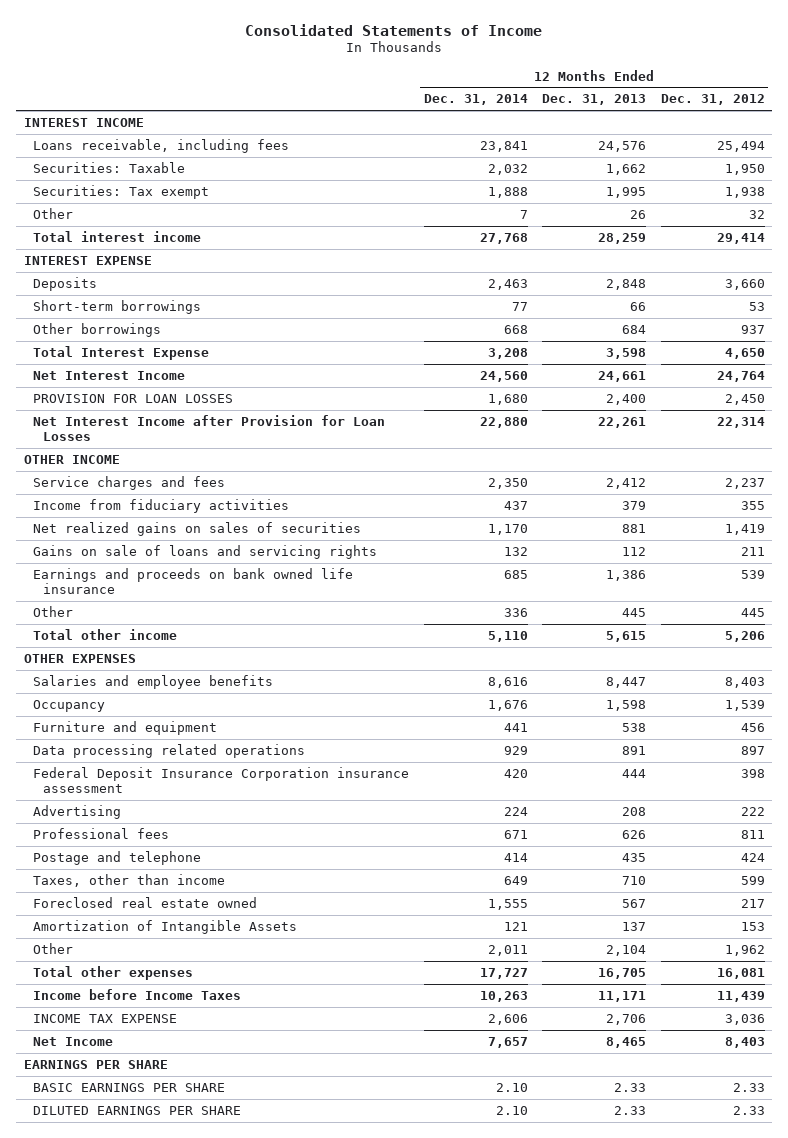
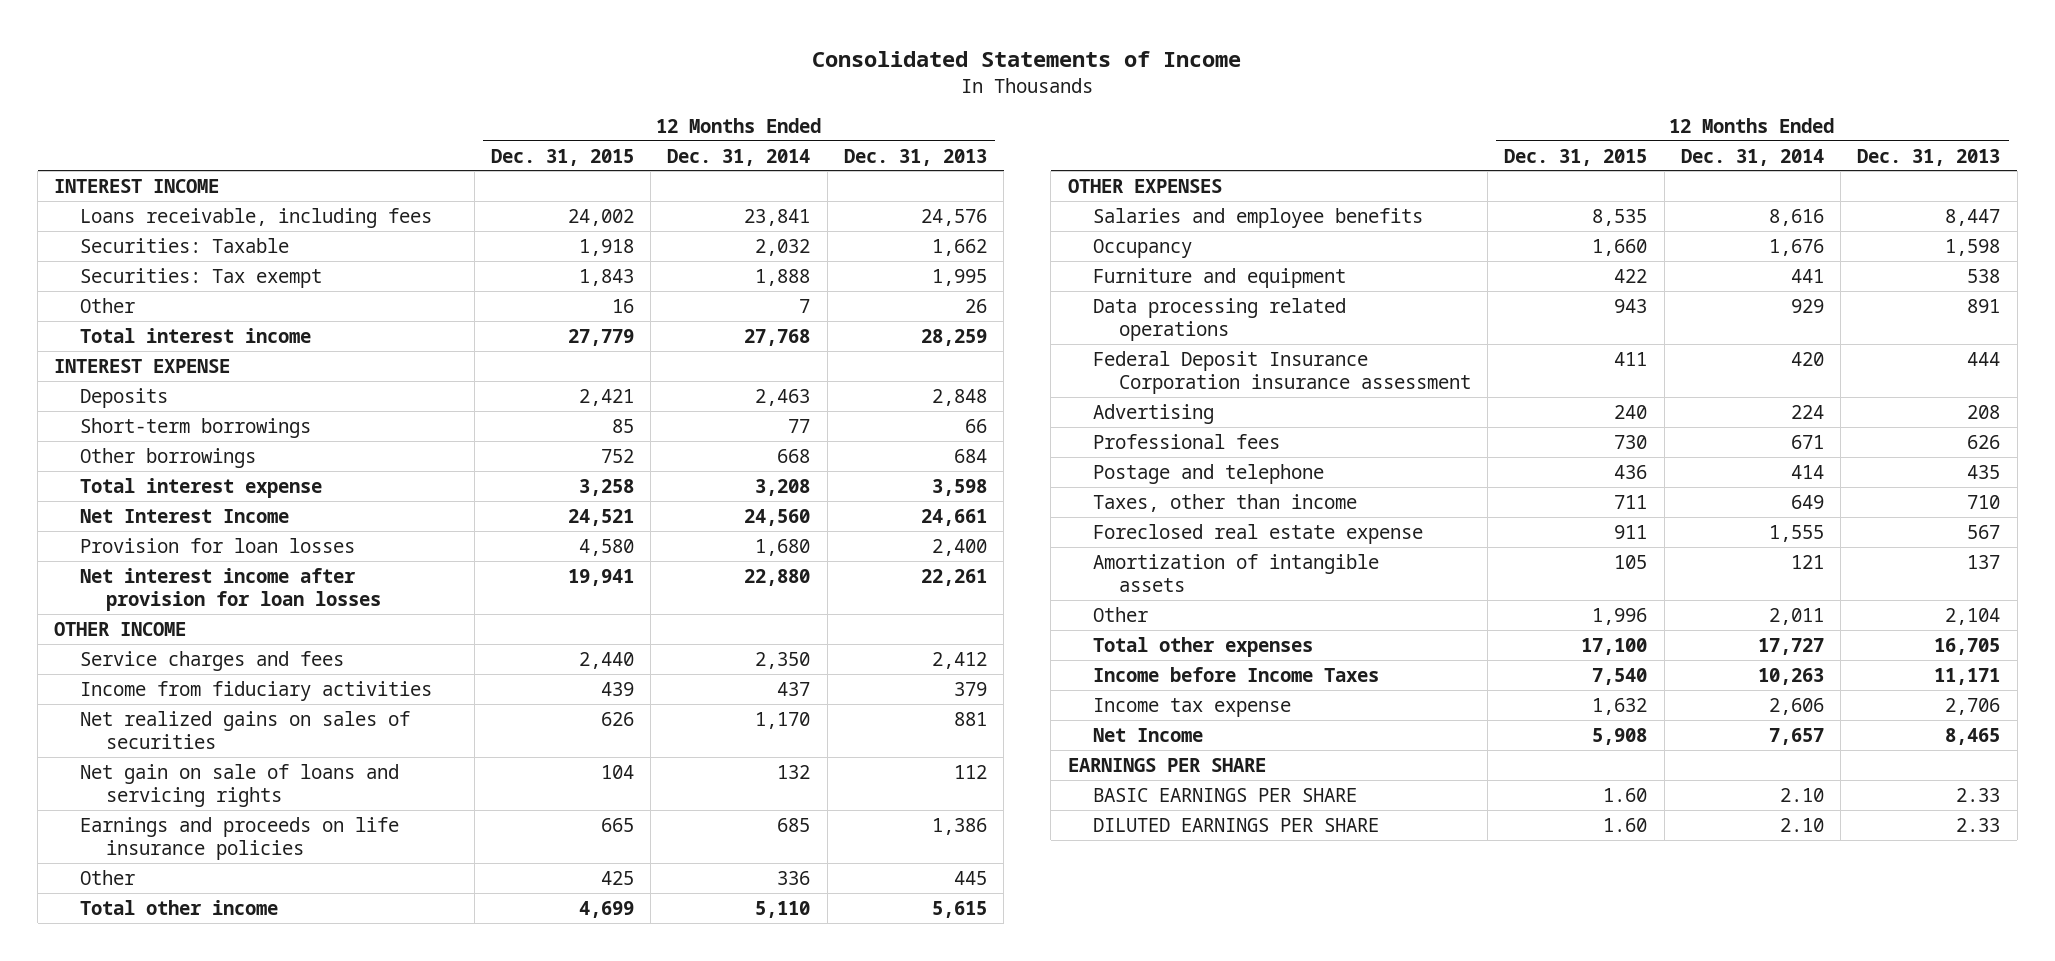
[660,94,765,106] Dec. 31, 2012 -> none
none -> [490,148,634,166] Dec. 31, 2015
[33,345,210,360] Total Interest Expense -> [79,477,322,498] Total interest expense
[33,393,234,403] PROVISION FOR LOAN LOSSES -> [79,537,355,553] Provision for loan losses
[33,414,386,442] Net Interest Income after Provision for Loan Losses -> [79,567,381,611] Net interest income after provision for loan losses
[33,544,378,559] Gains on sale of loans and servicing rights -> [79,763,399,807] Net gain on sale of loans and servicing rights
[33,567,354,595] Earnings and proceeds on bank owned life insurance -> [79,816,399,860] Earnings and proceeds on life insurance policies
[33,896,258,908] Foreclosed real estate owned -> [1093,523,1424,544] Foreclosed real estate expense
[33,919,298,934] Amortization of Intangible Assets -> [1093,553,1380,592] Amortization of intangible assets
[33,1013,178,1023] INCOME TAX EXPENSE -> [1093,697,1292,717] Income tax expense

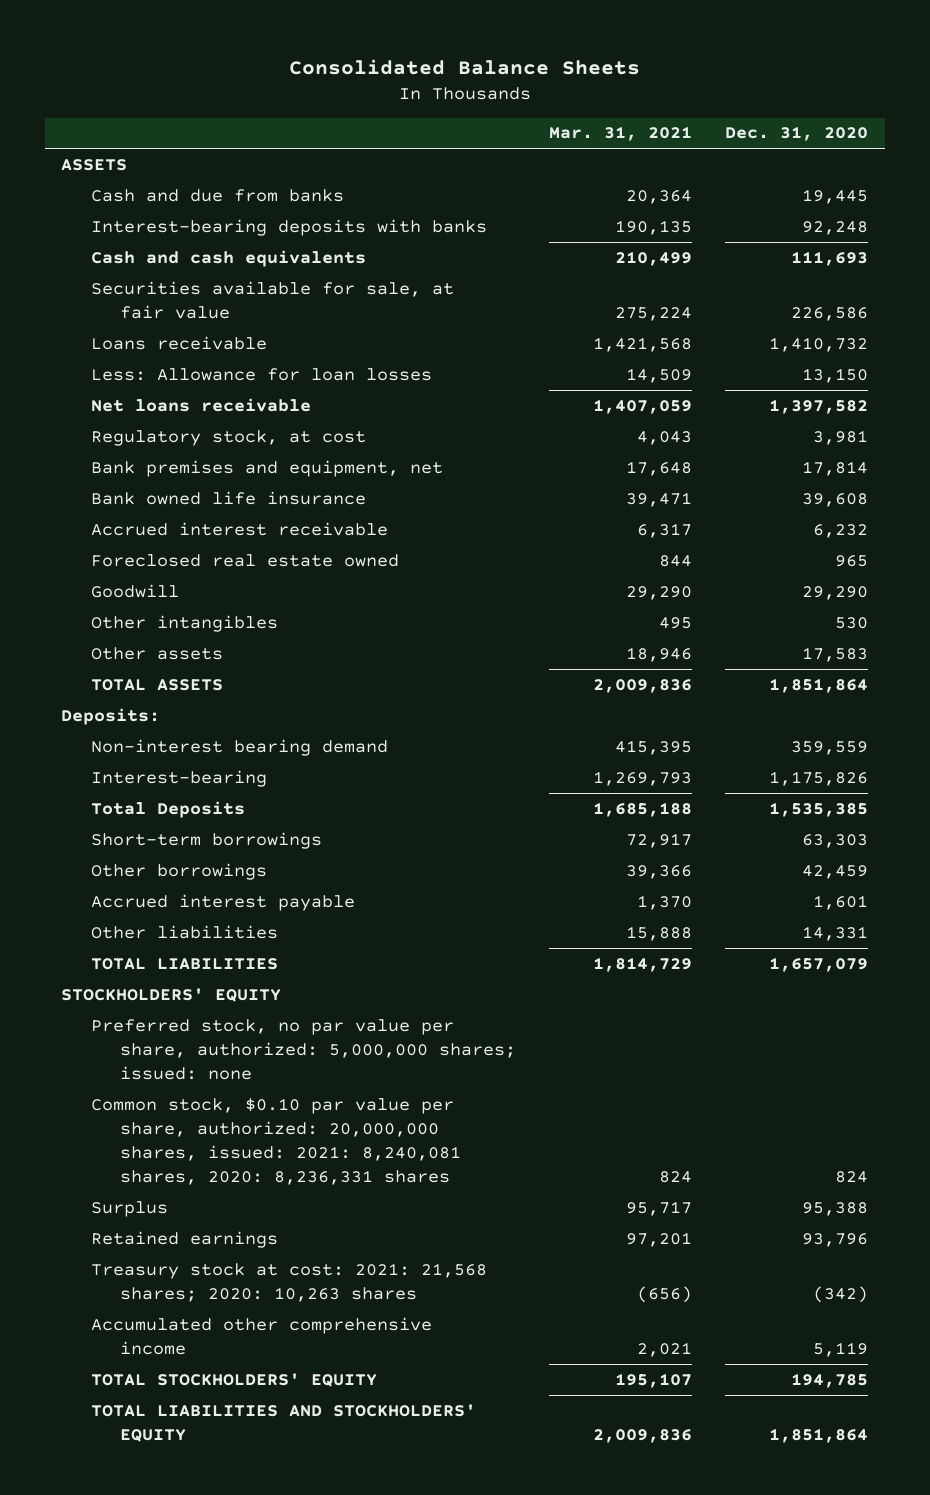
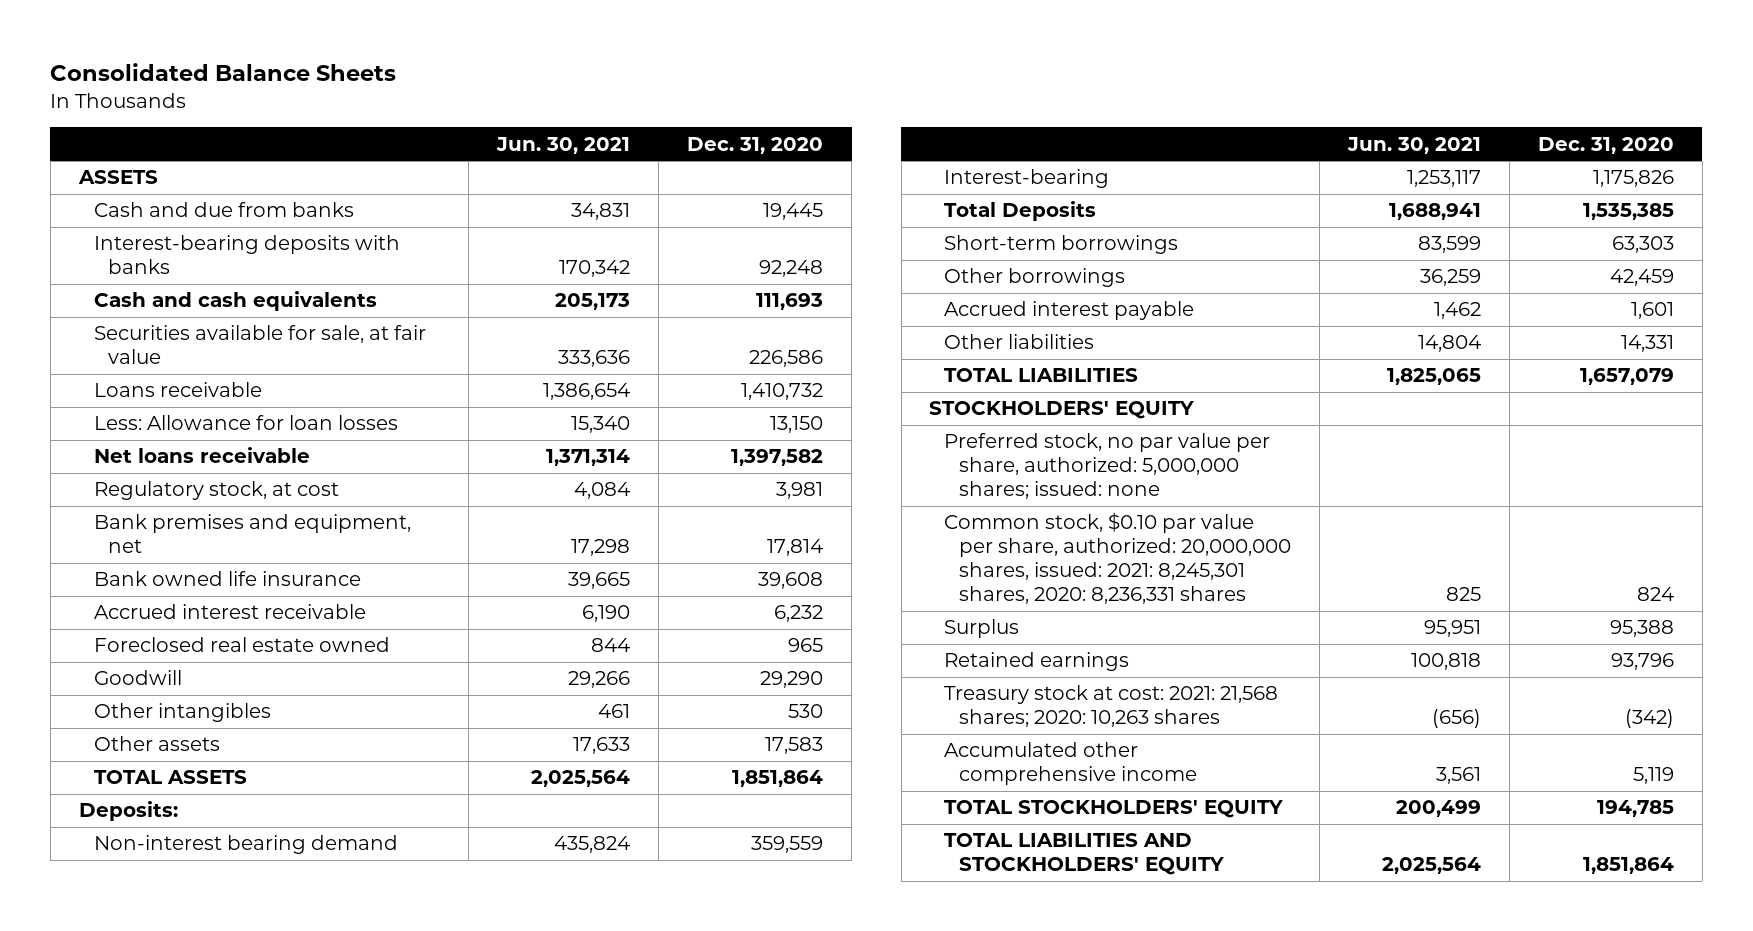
[548,126,692,142] Mar. 31, 2021 -> none
none -> [496,136,631,154] Jun. 30, 2021
[90,1097,461,1186] Common stock, $0.10 par value per share, authorized: 20,000,000 shares, issued: 2021: 8,240,081 shares, 2020: 8,236,331 shares -> [944,512,1292,605] Common stock, $0.10 par value per share, authorized: 20,000,000 shares, issued: 2021: 8,245,301 shares, 2020: 8,236,331 shares

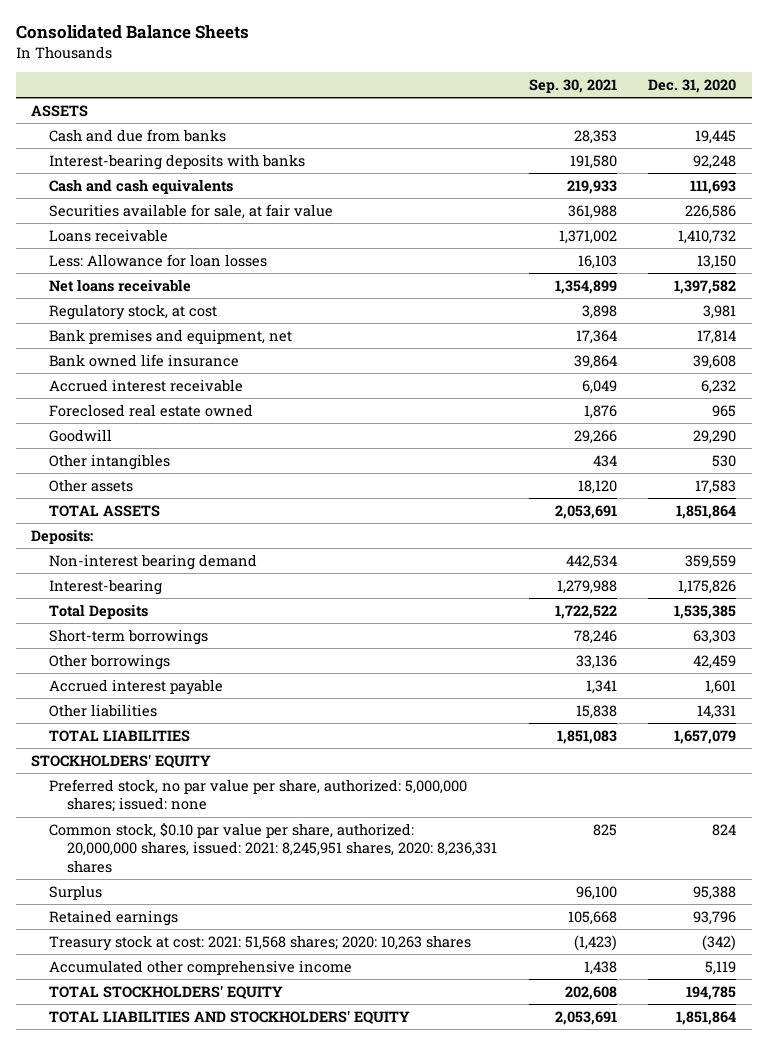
[496,136,631,154] Jun. 30, 2021 -> none
none -> [528,79,617,94] Sep. 30, 2021
[944,512,1292,605] Common stock, $0.10 par value per share, authorized: 20,000,000 shares, issued: 2021: 8,245,301 shares, 2020: 8,236,331 shares -> [49,822,498,874] Common stock, $0.10 par value per share, authorized: 20,000,000 shares, issued: 2021: 8,245,951 shares, 2020: 8,236,331 shares
[944,685,1279,728] Treasury stock at cost: 2021: 21,568 shares; 2020: 10,263 shares -> [49,934,472,951] Treasury stock at cost: 2021: 51,568 shares; 2020: 10,263 shares

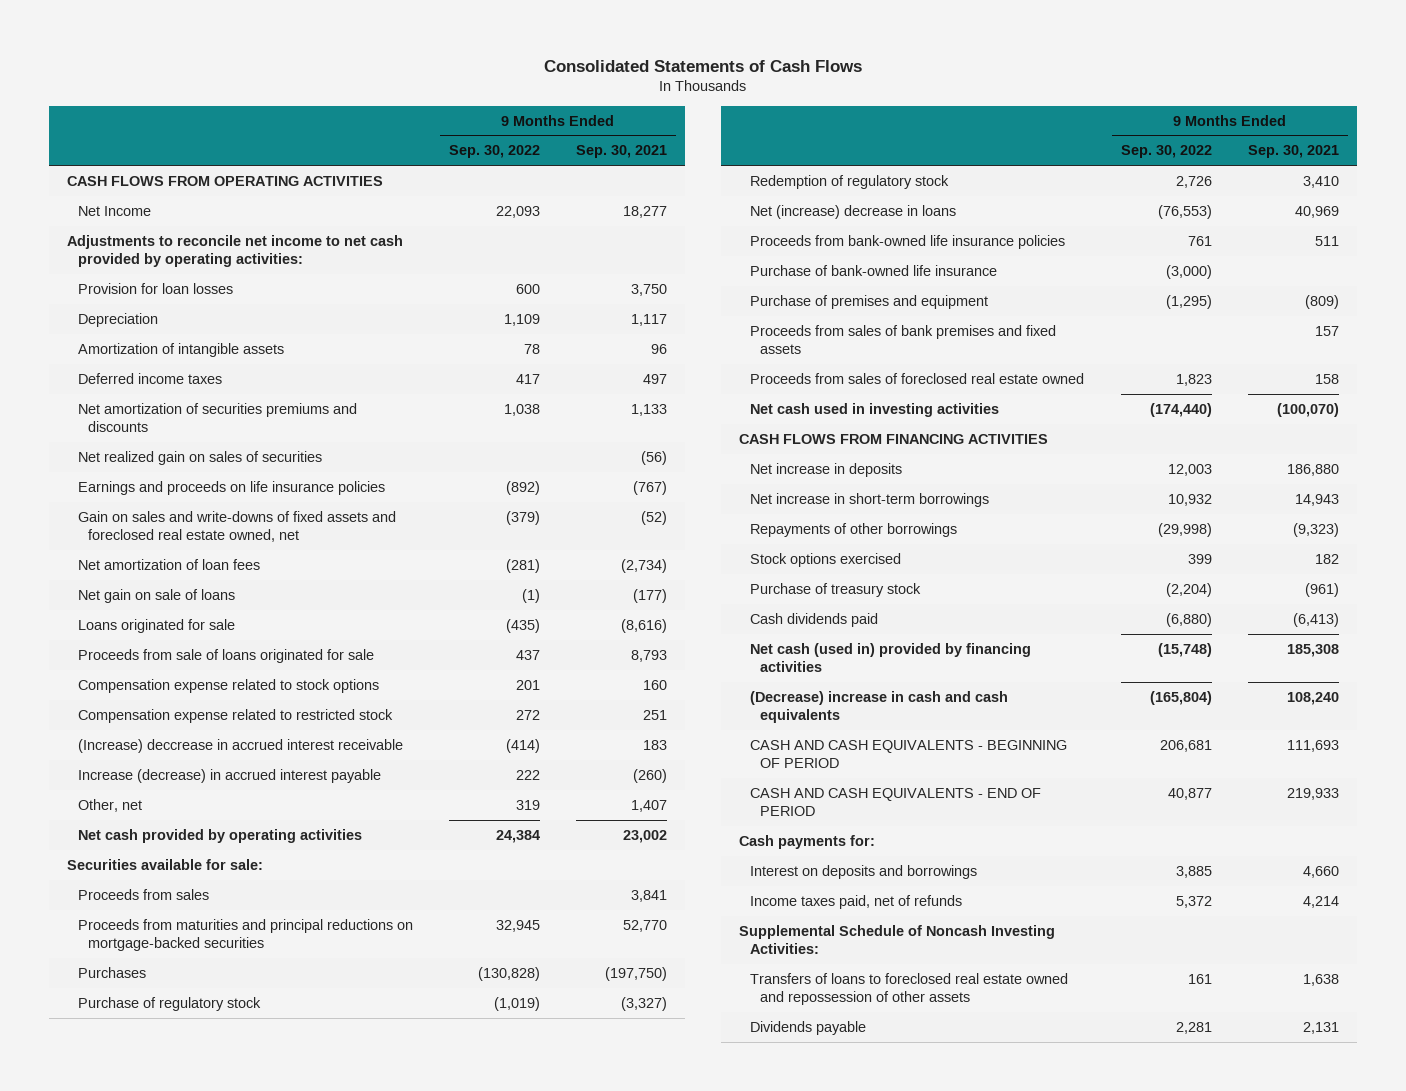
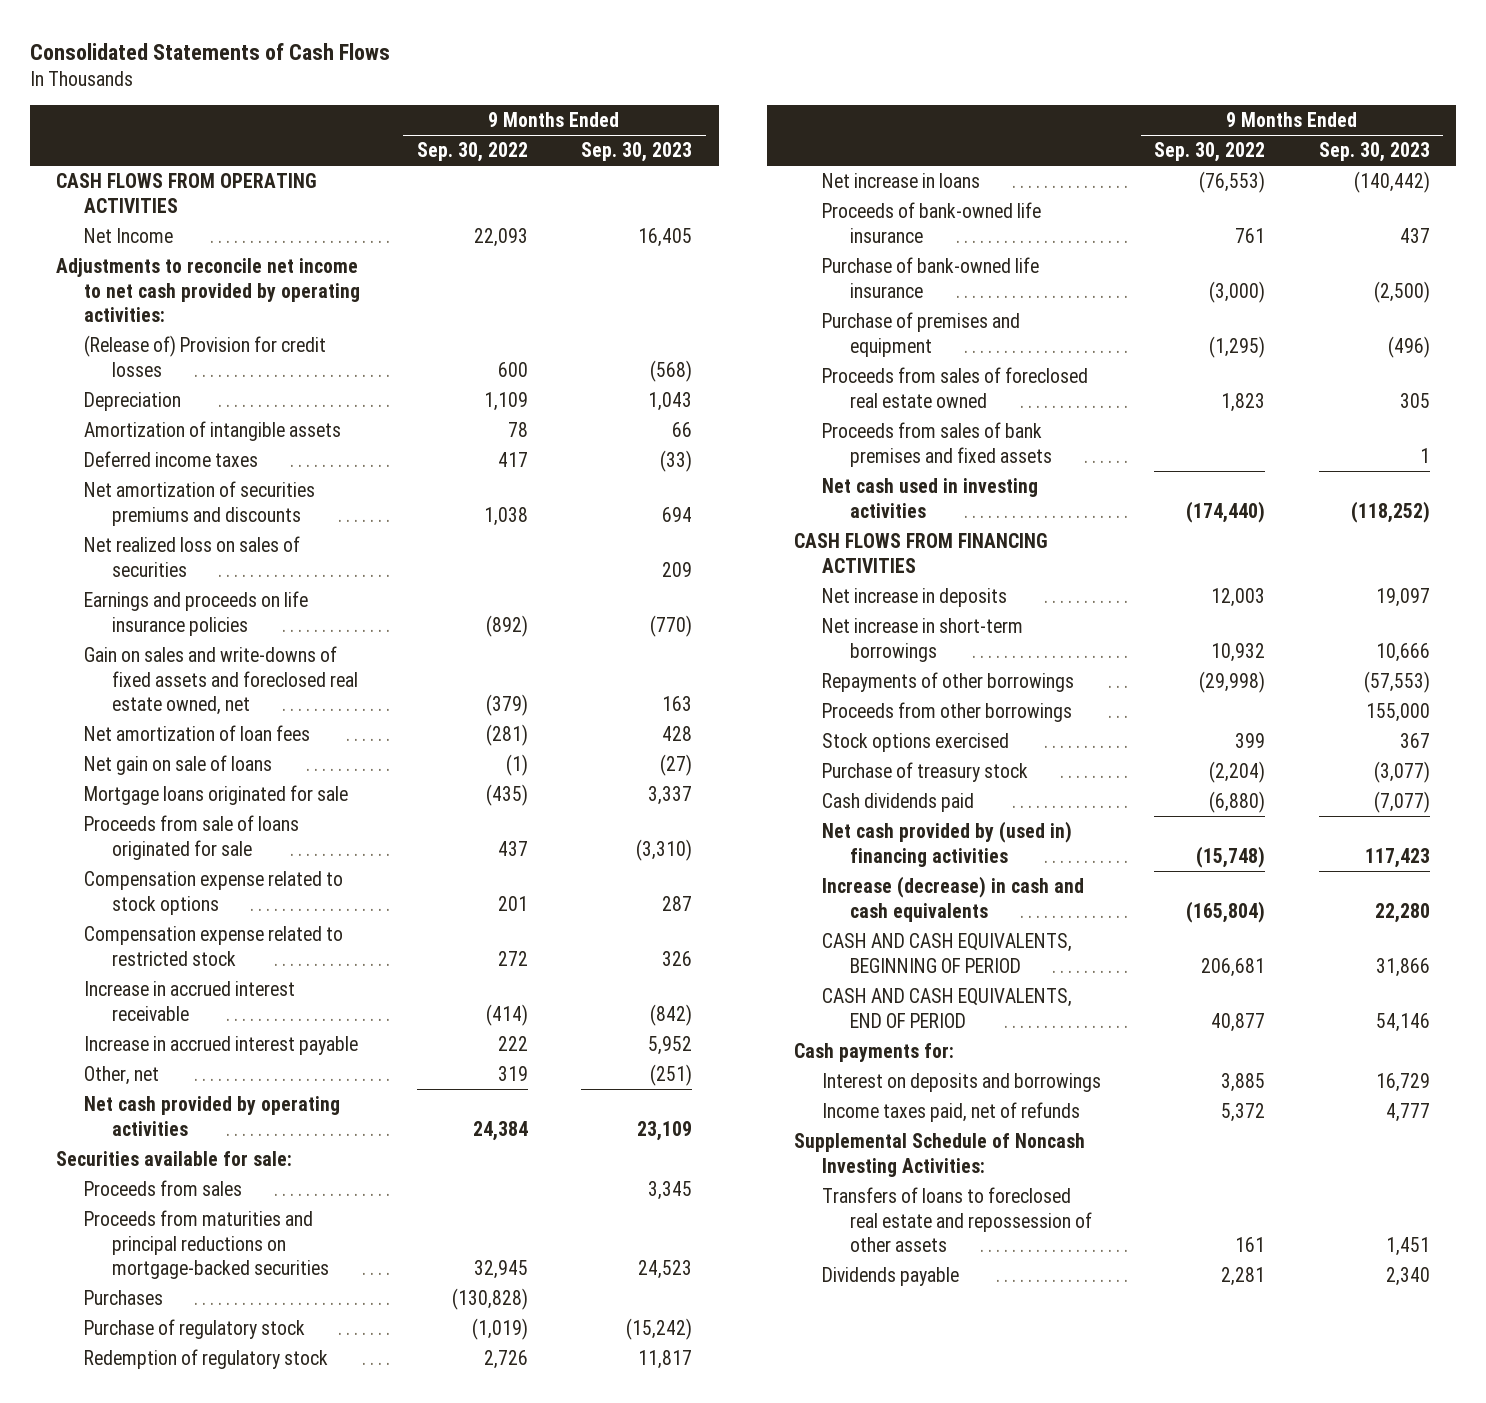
[575,145,667,159] Sep. 30, 2021 -> none
none -> [581,142,693,163] Sep. 30, 2023
[77,282,233,294] Provision for loan losses -> [84,334,327,377] (Release of) Provision for credit losses
[77,450,322,465] Net realized gain on sales of securities -> [84,535,301,577] Net realized loss on sales of securities
[77,618,235,633] Loans originated for sale -> [84,784,349,805] Mortgage loans originated for sale
[77,738,403,753] (Increase) deccrease in accrued interest receivable -> [84,980,296,1021] Increase in accrued interest receivable
[77,768,381,783] Increase (decrease) in accrued interest payable -> [84,1035,359,1055] Increase in accrued interest payable
[749,204,956,219] Net (increase) decrease in loans -> [821,172,980,188] Net increase in loans
[749,234,1065,249] Proceeds from bank-owned life insurance policies -> [821,201,1041,243] Proceeds of bank-owned life insurance
[749,324,1056,354] Proceeds from sales of bank premises and fixed assets -> [821,421,1052,467] Proceeds from sales of bank premises and fixed assets
none -> [821,701,1072,722] Proceeds from other borrowings
[749,642,1031,672] Net cash (used in) provided by financing activities -> [821,820,1072,867] Net cash provided by (used in) financing activities
[749,690,1008,723] (Decrease) increase in cash and cash equivalents -> [821,875,1084,922] Increase (decrease) in cash and cash equivalents
[749,739,1067,768] CASH AND CASH EQUIVALENTS - BEGINNING OF PERIOD -> [821,932,1072,973] CASH AND CASH EQUIVALENTS, BEGINNING OF PERIOD
[749,787,1041,816] CASH AND CASH EQUIVALENTS - END OF PERIOD -> [821,987,1072,1028] CASH AND CASH EQUIVALENTS, END OF PERIOD
[749,972,1068,1005] Transfers of loans to foreclosed real estate owned and repossession of other assets -> [821,1186,1092,1253] Transfers of loans to foreclosed real estate and repossession of other assets

